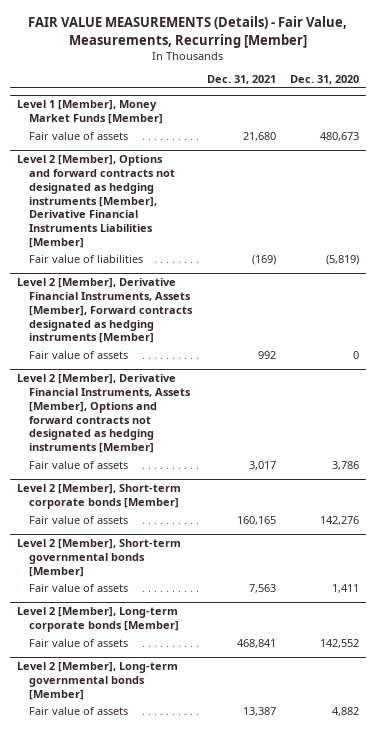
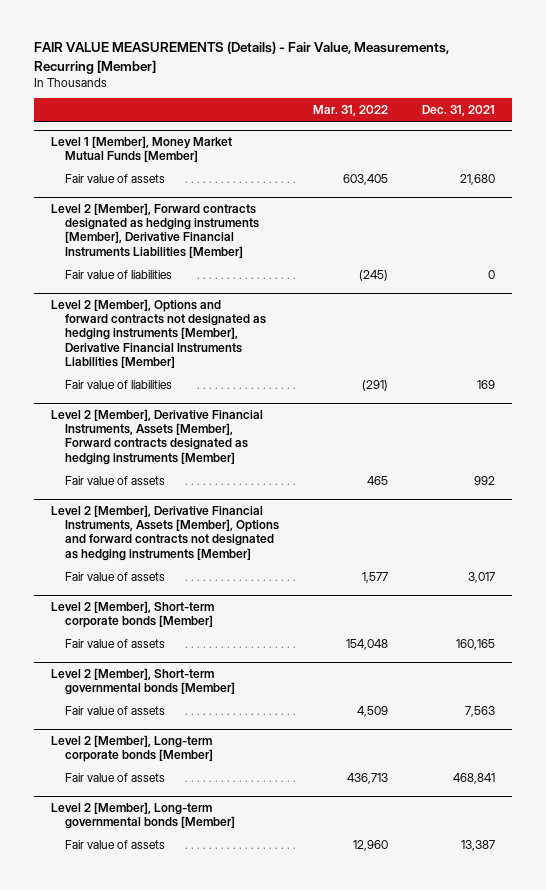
[290,75,360,85] Dec. 31, 2020 -> none
none -> [312,105,388,117] Mar. 31, 2022
[16,100,164,125] Level 1 [Member], Money Market Funds [Member] -> [51,135,233,163] Level 1 [Member], Money Market Mutual Funds [Member]
none -> [51,202,259,258] Level 2 [Member], Forward contracts designated as hedging instruments [Member], Derivative Financial Instruments Liabilities [Member]
none -> [64,269,172,279] Fair value of liabilities
[251,254,276,265] (169) -> [476,379,495,389] 169

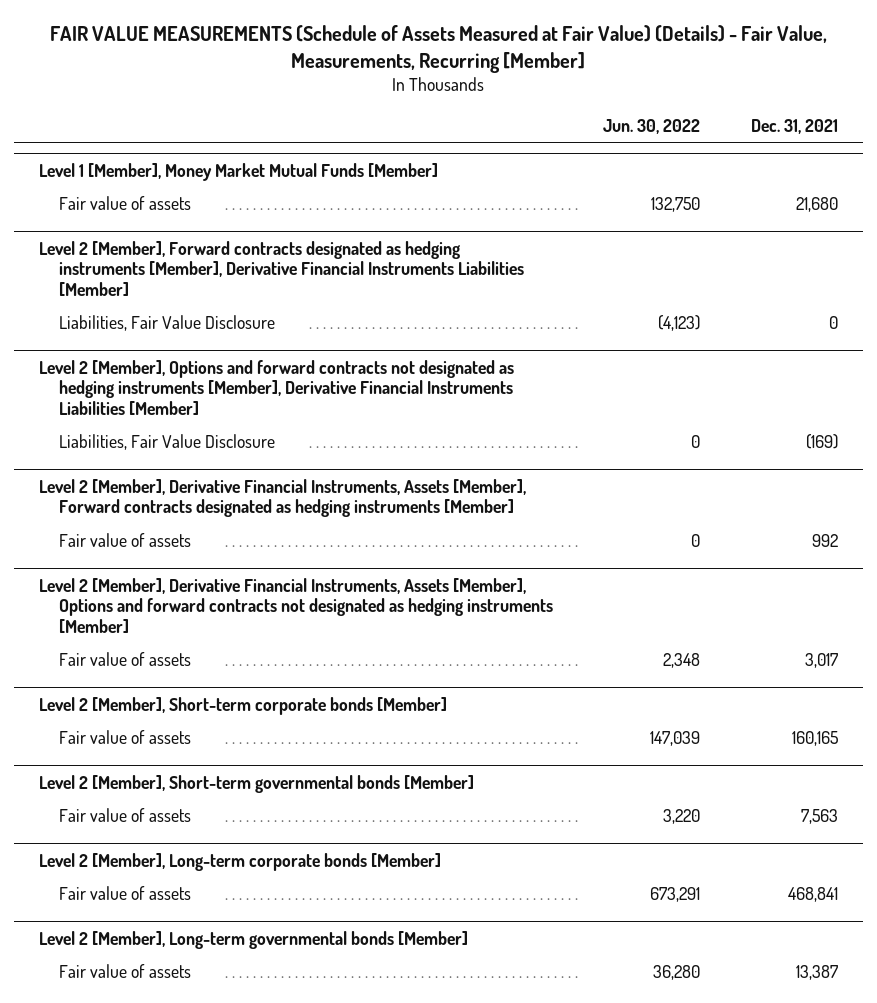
[34,41,450,74] FAIR VALUE MEASUREMENTS (Details) - Fair Value, Measurements, Recurring [Member] -> [50,24,828,73] FAIR VALUE MEASUREMENTS (Schedule of Assets Measured at Fair Value) (Details) - Fair Value, Measurements, Recurring [Member]
[312,105,388,117] Mar. 31, 2022 -> none
none -> [603,118,701,134] Jun. 30, 2022
[64,269,172,279] Fair value of liabilities -> [58,315,275,332] Liabilities, Fair Value Disclosure
[64,379,172,389] Fair value of liabilities -> [58,434,275,451] Liabilities, Fair Value Disclosure
[476,379,495,389] 169 -> [805,434,838,450] (169)

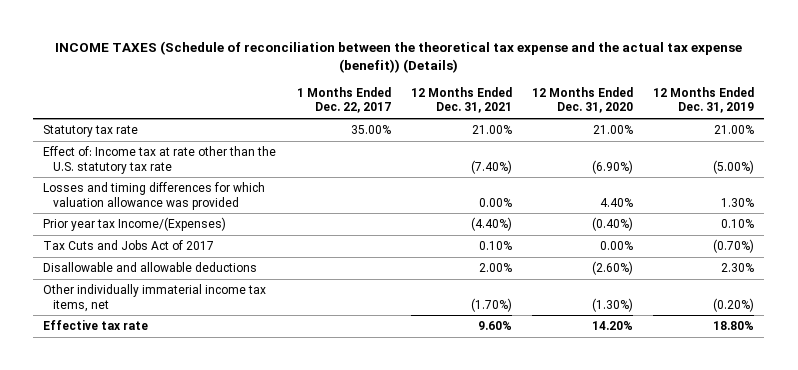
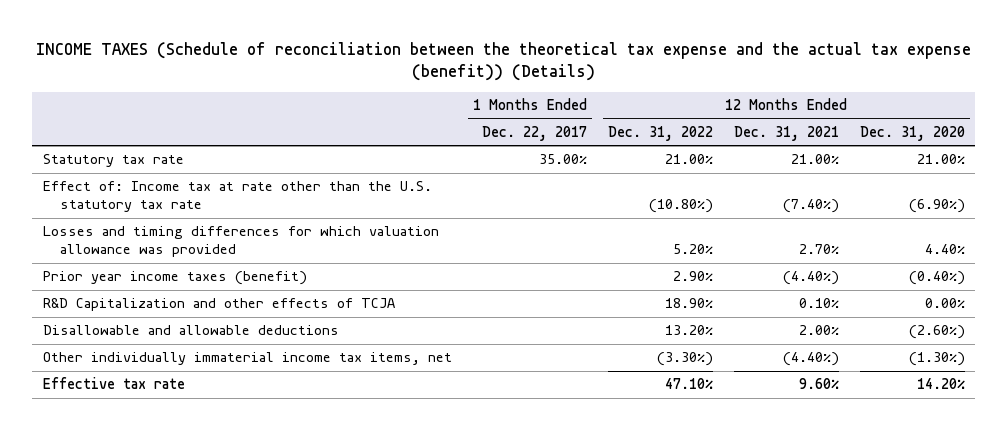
[653,86,755,114] 12 Months Ended Dec. 31, 2019 -> none
none -> [607,125,713,141] Dec. 31, 2022
[43,240,215,251] Tax Cuts and Jobs Act of 2017 -> none
[478,197,512,207] 0.00% -> [798,244,839,255] 2.70%
[43,217,227,232] Prior year tax Income/(Expenses) -> [42,271,307,286] Prior year income taxes (benefit)
none -> [42,298,395,312] R&D Capitalization and other effects of TCJA
[470,297,512,312] (1.70%) -> [782,352,839,367] (4.40%)

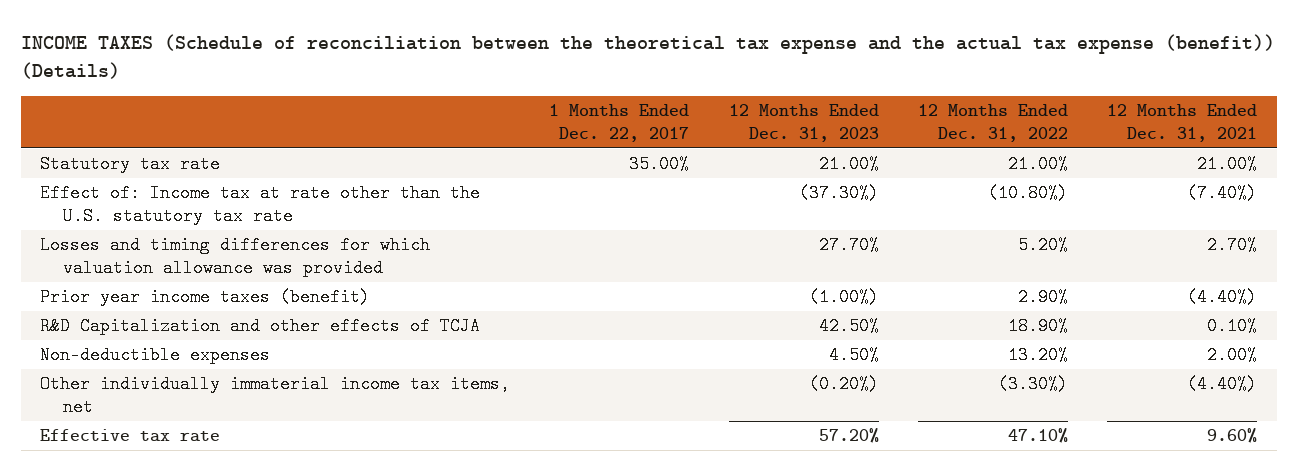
[859,125,965,141] Dec. 31, 2020 -> none
none -> [728,103,879,143] 12 Months Ended Dec. 31, 2023
[42,325,339,336] Disallowable and allowable deductions -> [40,345,271,364] Non-deductible expenses

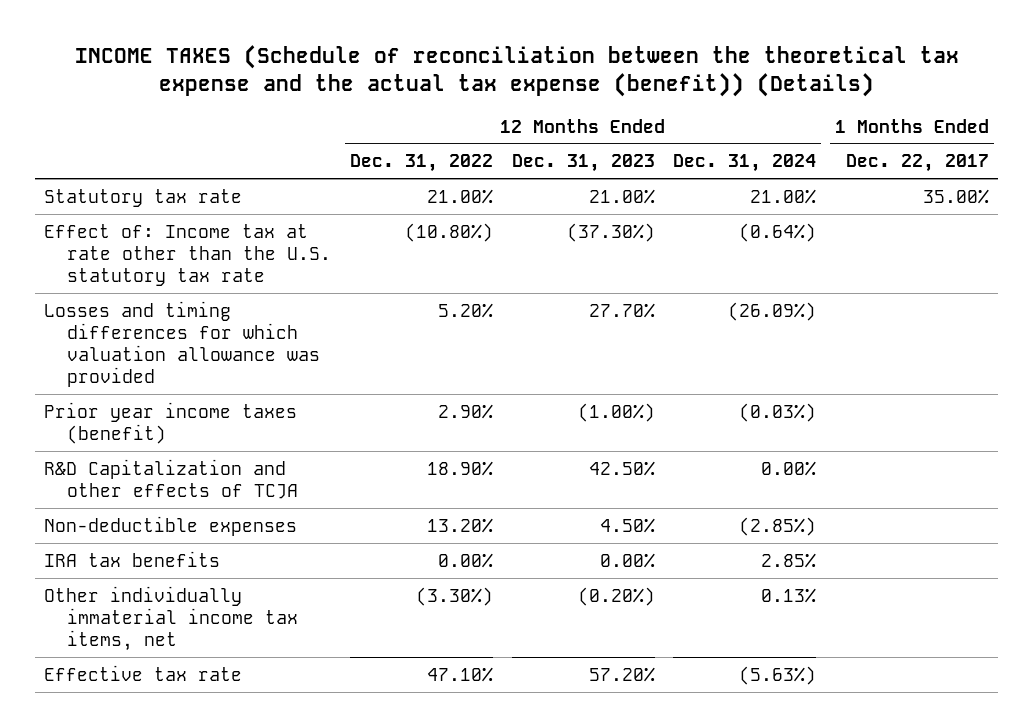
[1106,103,1257,143] 12 Months Ended Dec. 31, 2021 -> none
none -> [673,154,817,173] Dec. 31, 2024
none -> [44,550,221,567] IRA tax benefits

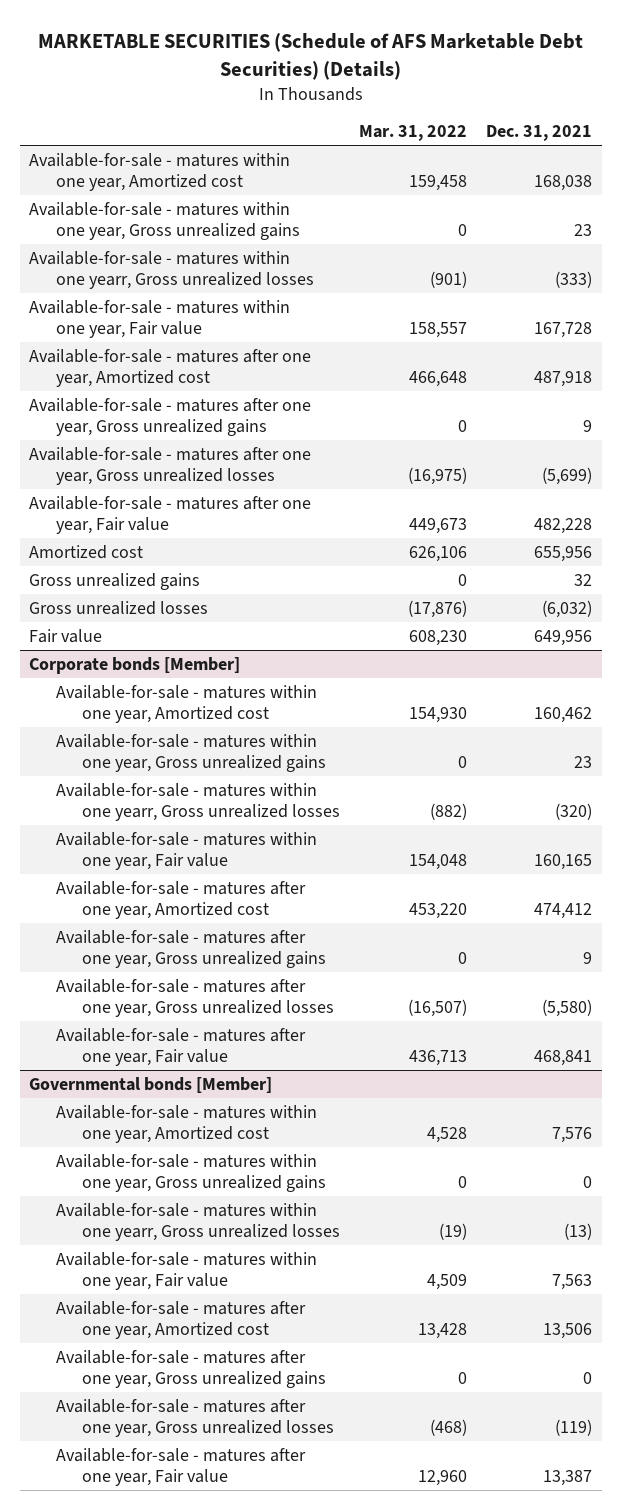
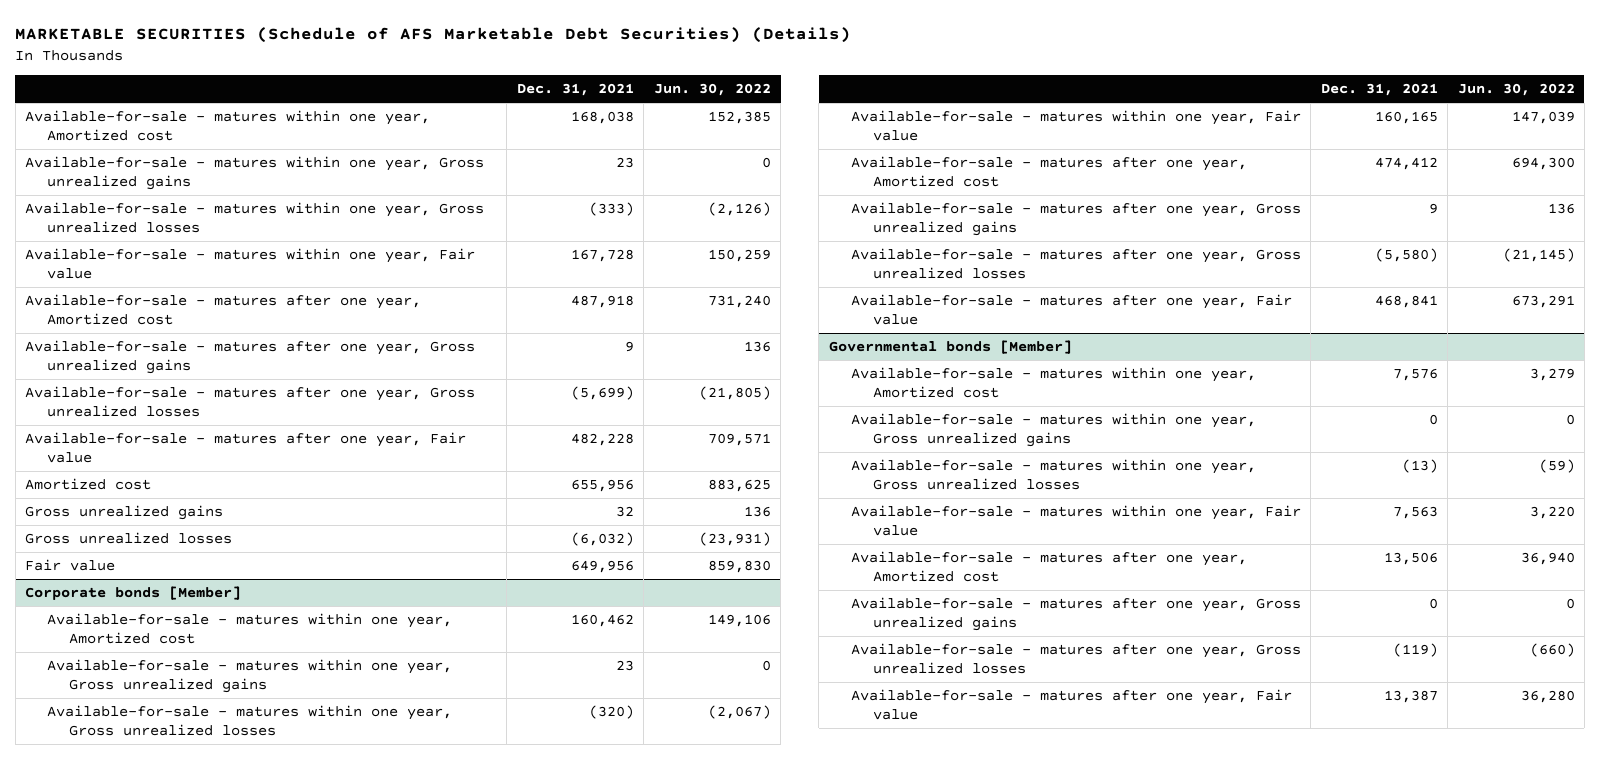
[359,125,468,142] Mar. 31, 2022 -> none
none -> [653,83,771,97] Jun. 30, 2022
[29,250,314,290] Available-for-sale - matures within one yearr, Gross unrealized losses -> [24,202,484,234] Available-for-sale - matures within one year, Gross unrealized losses
[55,782,340,822] Available-for-sale - matures within one yearr, Gross unrealized losses -> [47,705,453,737] Available-for-sale - matures within one year, Gross unrealized losses
[55,1202,340,1242] Available-for-sale - matures within one yearr, Gross unrealized losses -> [850,459,1256,491] Available-for-sale - matures within one year, Gross unrealized losses

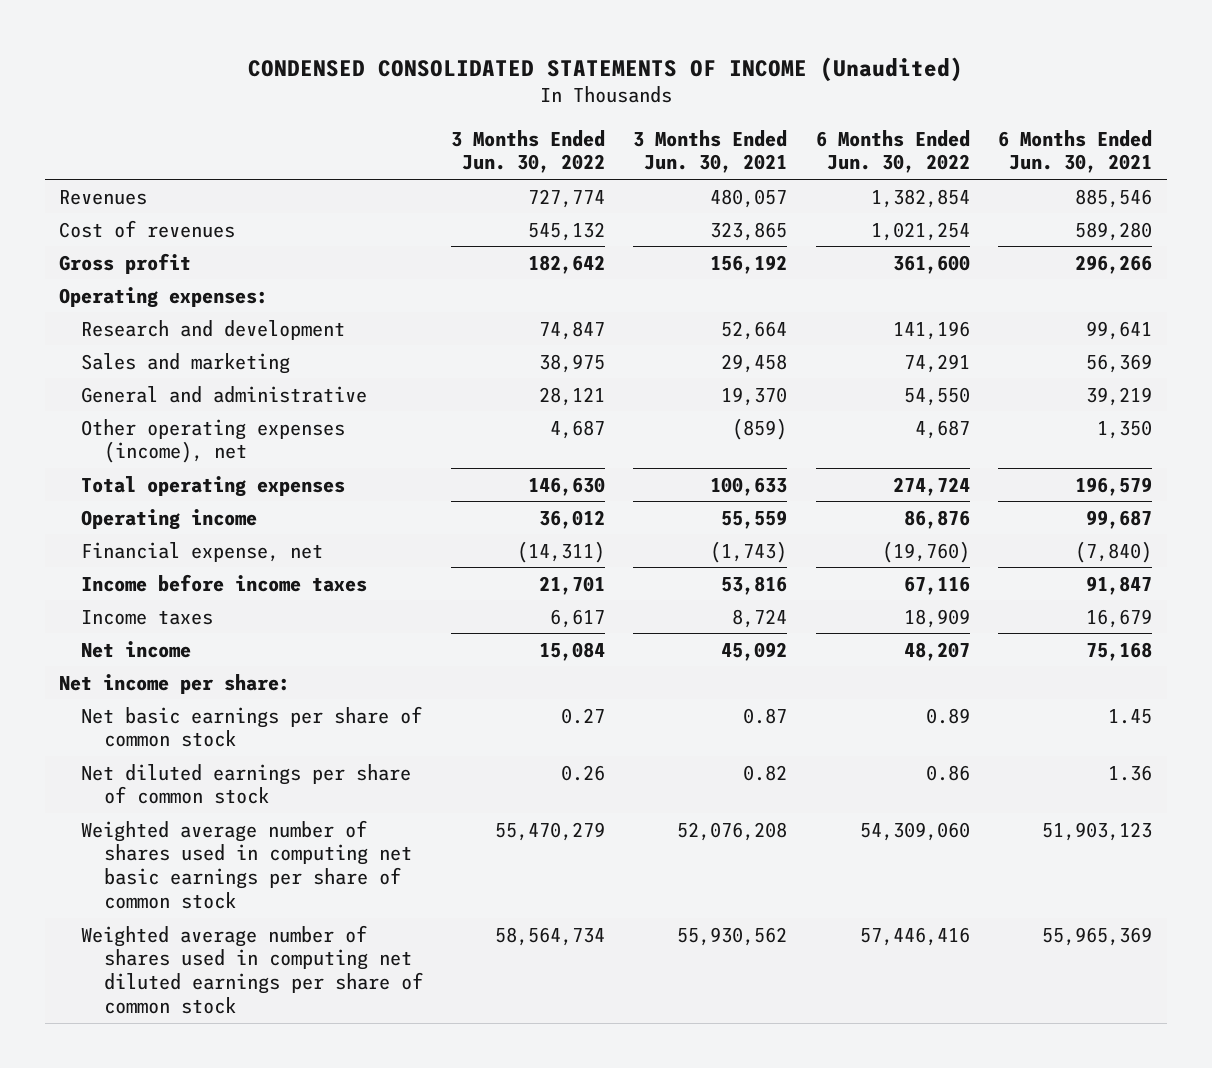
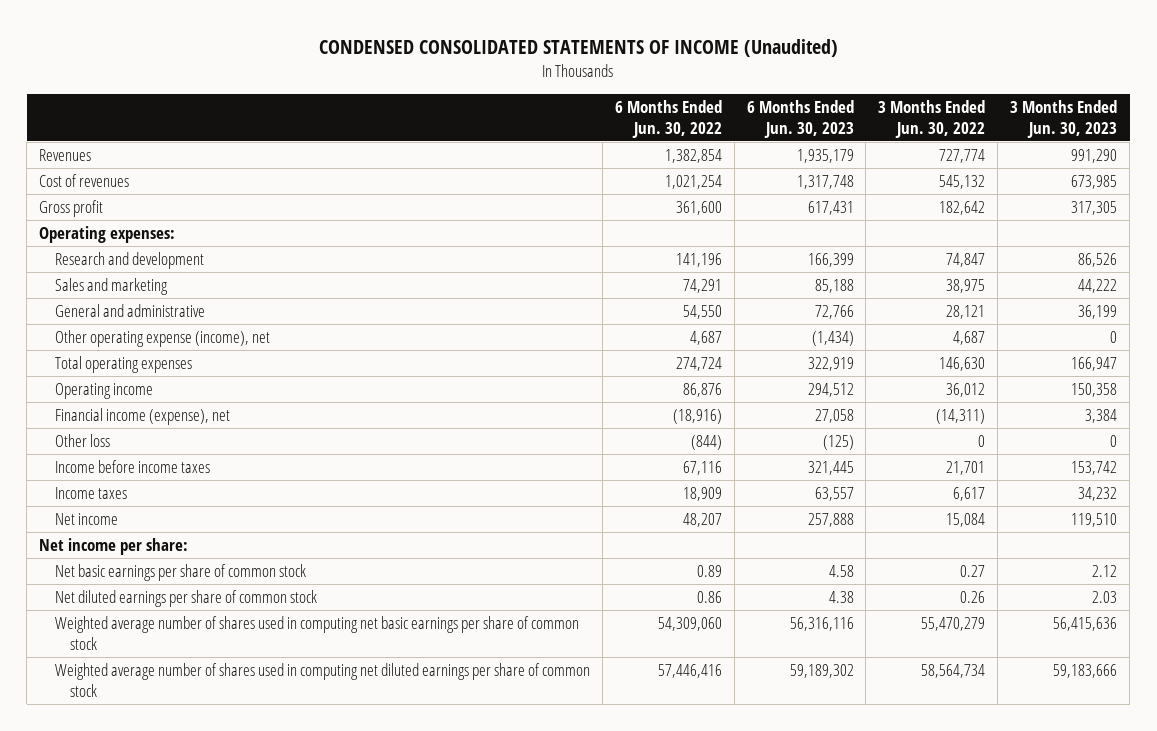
[633,129,788,174] 3 Months Ended Jun. 30, 2021 -> none
[998,129,1153,174] 6 Months Ended Jun. 30, 2021 -> none
none -> [746,100,854,138] 6 Months Ended Jun. 30, 2023
none -> [1010,100,1118,138] 3 Months Ended Jun. 30, 2023
[81,418,346,464] Other operating expenses (income), net -> [54,329,270,347] Other operating expense (income), net
[81,541,324,562] Financial expense, net -> [54,407,230,425] Financial income (expense), net
[881,540,970,563] (19,760) -> [672,408,722,424] (18,916)
none -> [54,433,110,447] Other loss

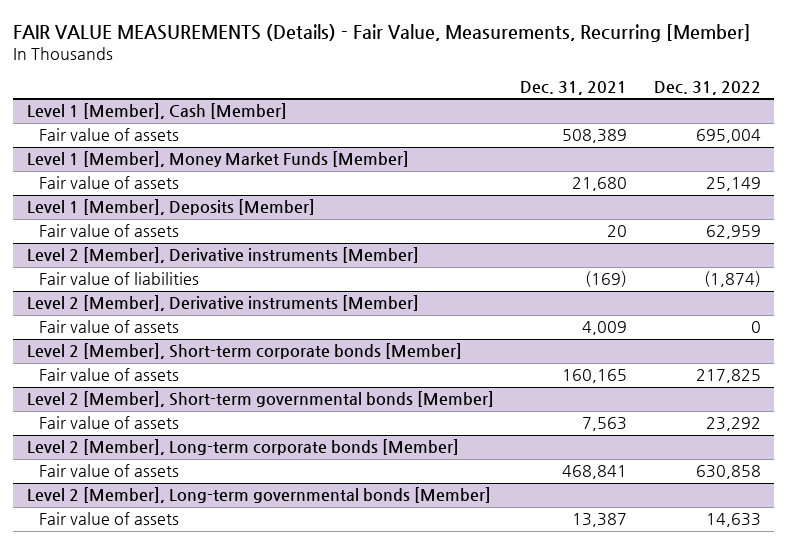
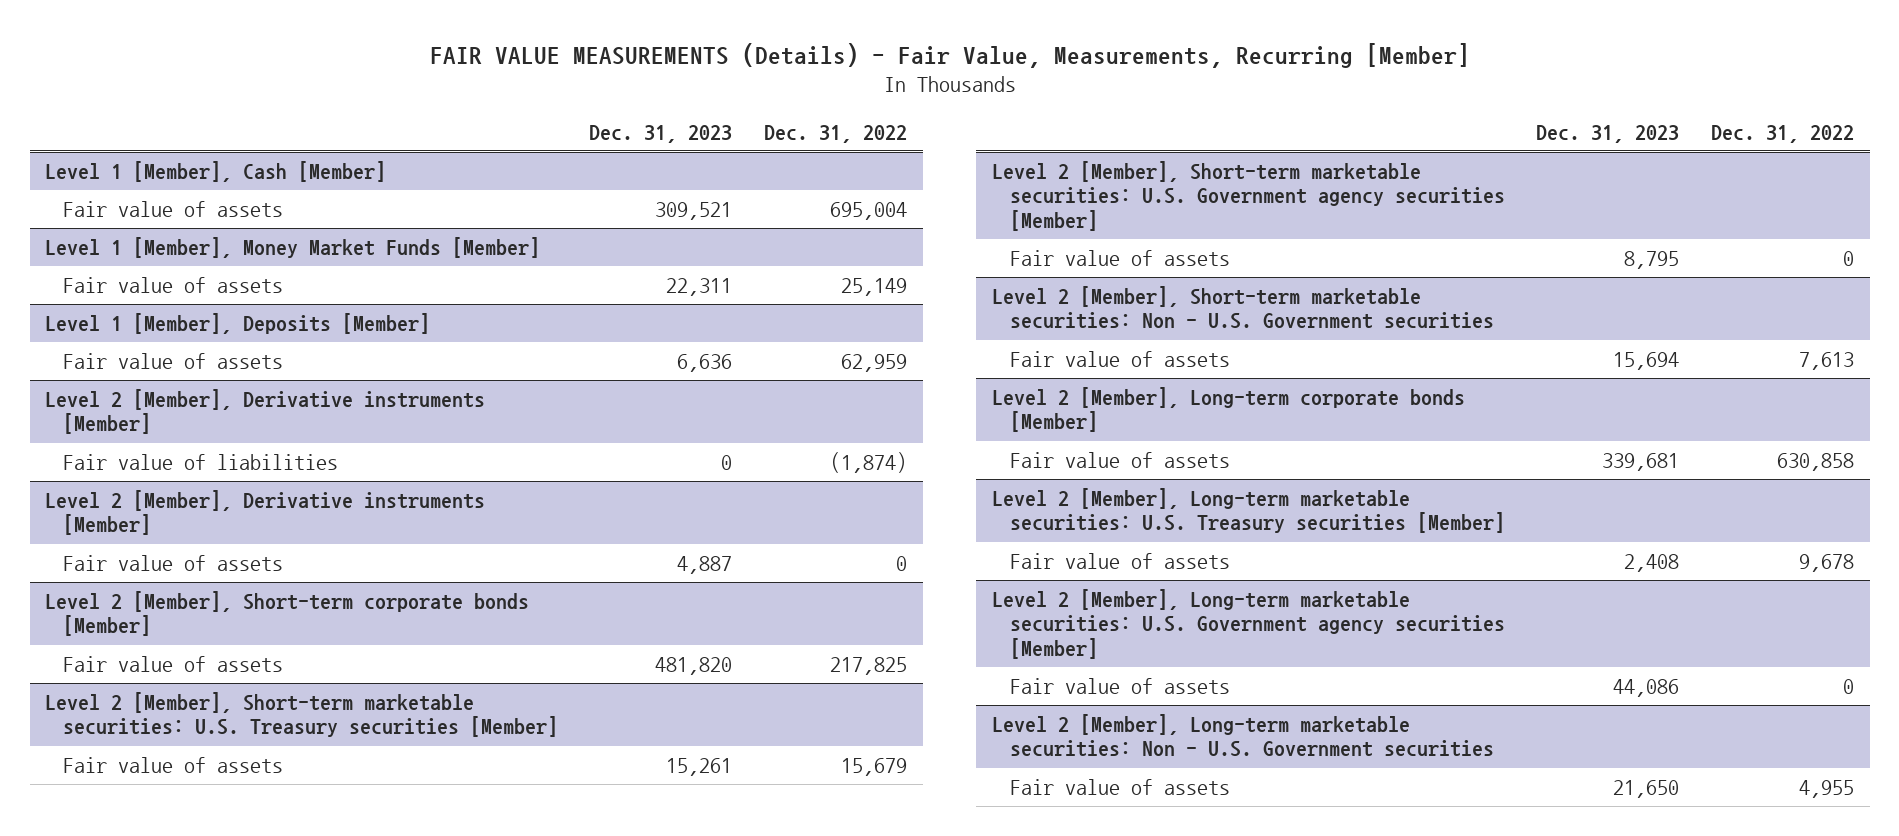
[520,80,628,95] Dec. 31, 2021 -> none
none -> [589,124,733,143] Dec. 31, 2023
[26,391,494,408] Level 2 [Member], Short-term governmental bonds [Member] -> none
none -> [45,691,558,738] Level 2 [Member], Short-term marketable securities: U.S. Treasury securities [Member]
[705,417,761,432] 23,292 -> [841,757,908,776] 15,679
none -> [992,160,1505,232] Level 2 [Member], Short-term marketable securities: U.S. Government agency securities [Member]
none -> [1009,249,1230,266] Fair value of assets
none -> [992,285,1494,330] Level 2 [Member], Short-term marketable securities: Non - U.S. Government securities
none -> [1009,350,1230,367] Fair value of assets
[26,487,491,504] Level 2 [Member], Long-term governmental bonds [Member] -> none
none -> [992,487,1505,534] Level 2 [Member], Long-term marketable securities: U.S. Treasury securities [Member]
[705,513,761,528] 14,633 -> [1799,553,1855,572] 9,678
none -> [992,588,1505,660] Level 2 [Member], Long-term marketable securities: U.S. Government agency securities [Member]
none -> [1009,677,1230,694] Fair value of assets
none -> [992,713,1494,758] Level 2 [Member], Long-term marketable securities: Non - U.S. Government securities
none -> [1009,778,1230,795] Fair value of assets

